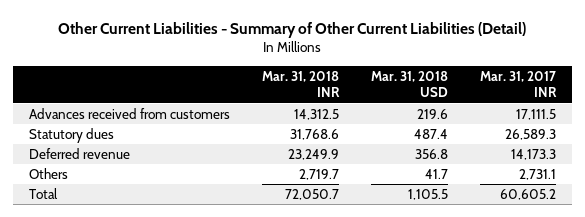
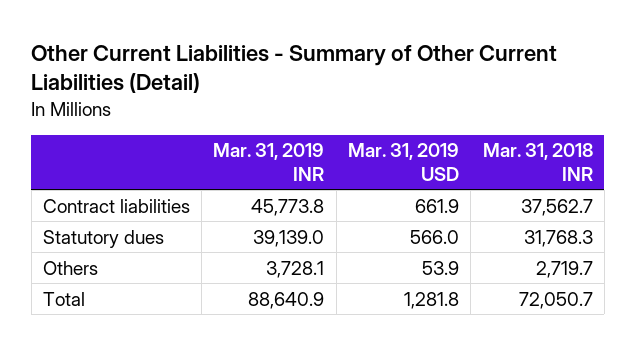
[370,71,448,98] Mar. 31, 2018 USD -> none
[479,71,557,98] Mar. 31, 2017 INR -> none
none -> [213,143,325,181] Mar. 31, 2019 INR
none -> [347,143,459,181] Mar. 31, 2019 USD
[28,107,230,119] Advances received from customers -> none
[28,147,130,159] Deferred revenue -> none
none -> [42,198,190,213] Contract liabilities
[289,128,339,140] 31,768.6 -> [523,229,593,247] 31,768.3

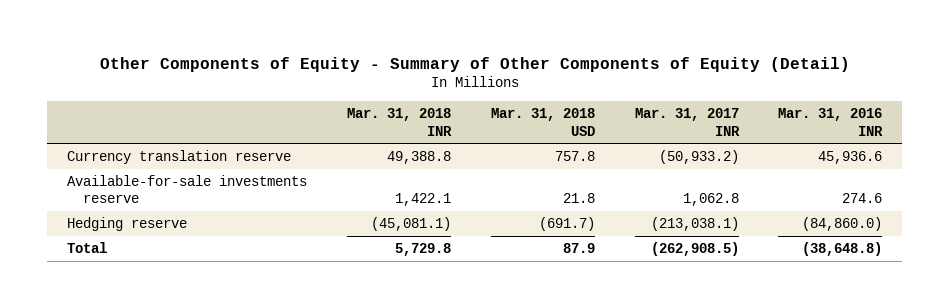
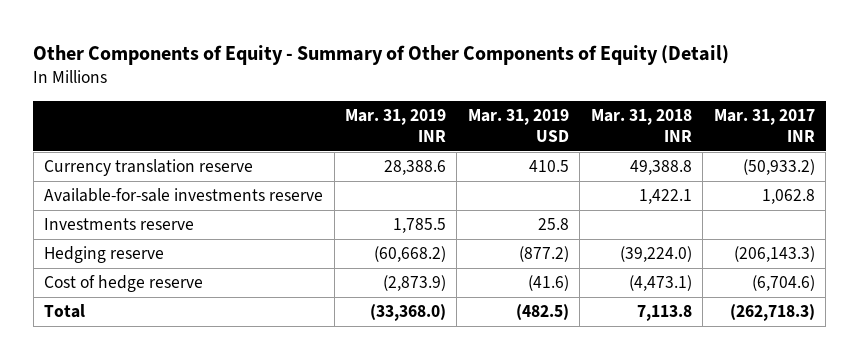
[490,108,595,136] Mar. 31, 2018 USD -> none
[778,108,884,136] Mar. 31, 2016 INR -> none
none -> [344,109,446,143] Mar. 31, 2019 INR
none -> [467,109,569,143] Mar. 31, 2019 USD
none -> [44,218,195,231] Investments reserve
[371,216,452,231] (45,081.1) -> [619,246,692,263] (39,224.0)
[650,216,739,231] (213,038.1) -> [733,246,815,263] (206,143.3)
none -> [44,275,204,293] Cost of hedge reserve
[395,242,452,256] 5,729.8 -> [636,305,692,322] 7,113.8
[650,241,739,256] (262,908.5) -> [729,304,815,322] (262,718.3)

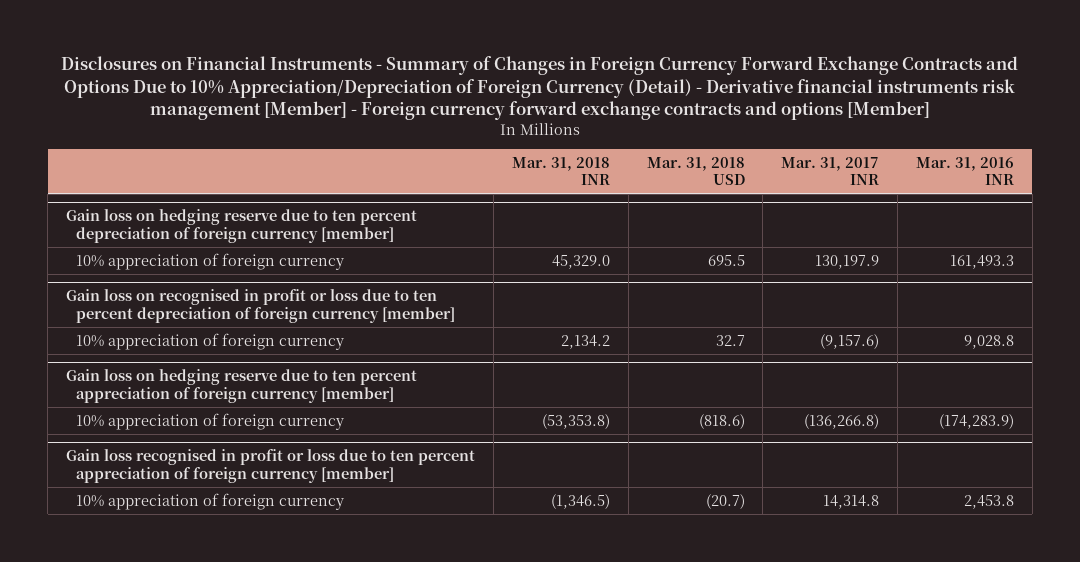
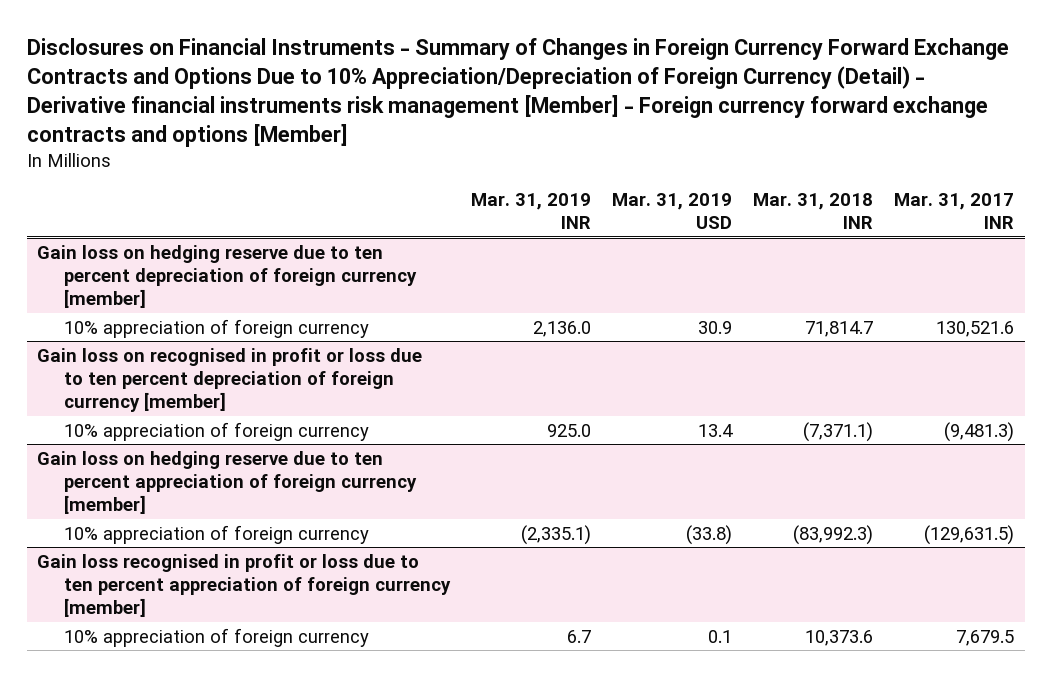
[646,156,745,185] Mar. 31, 2018 USD -> none
[915,156,1014,185] Mar. 31, 2016 INR -> none
none -> [471,192,592,229] Mar. 31, 2019 INR
none -> [612,192,733,229] Mar. 31, 2019 USD
[551,254,610,269] 45,329.0 -> [805,320,874,337] 71,814.7
[815,254,880,269] 130,197.9 -> [936,320,1015,337] 130,521.6
[560,334,610,349] 2,134.2 -> [803,421,874,442] (7,371.1)
[820,333,880,349] (9,157.6) -> [944,421,1015,442] (9,481.3)
[541,413,610,429] (53,353.8) -> [793,524,874,545] (83,992.3)
[804,413,880,429] (136,266.8) -> [924,524,1015,545] (129,631.5)
[550,493,610,509] (1,346.5) -> [805,629,874,646] 10,373.6
[823,494,880,509] 14,314.8 -> [956,629,1015,646] 7,679.5

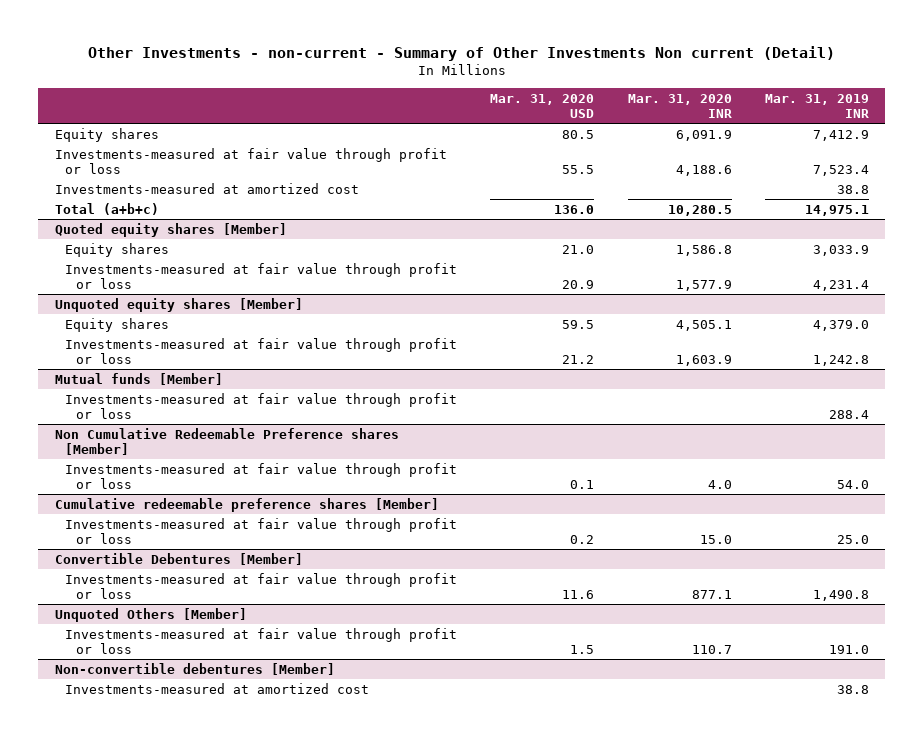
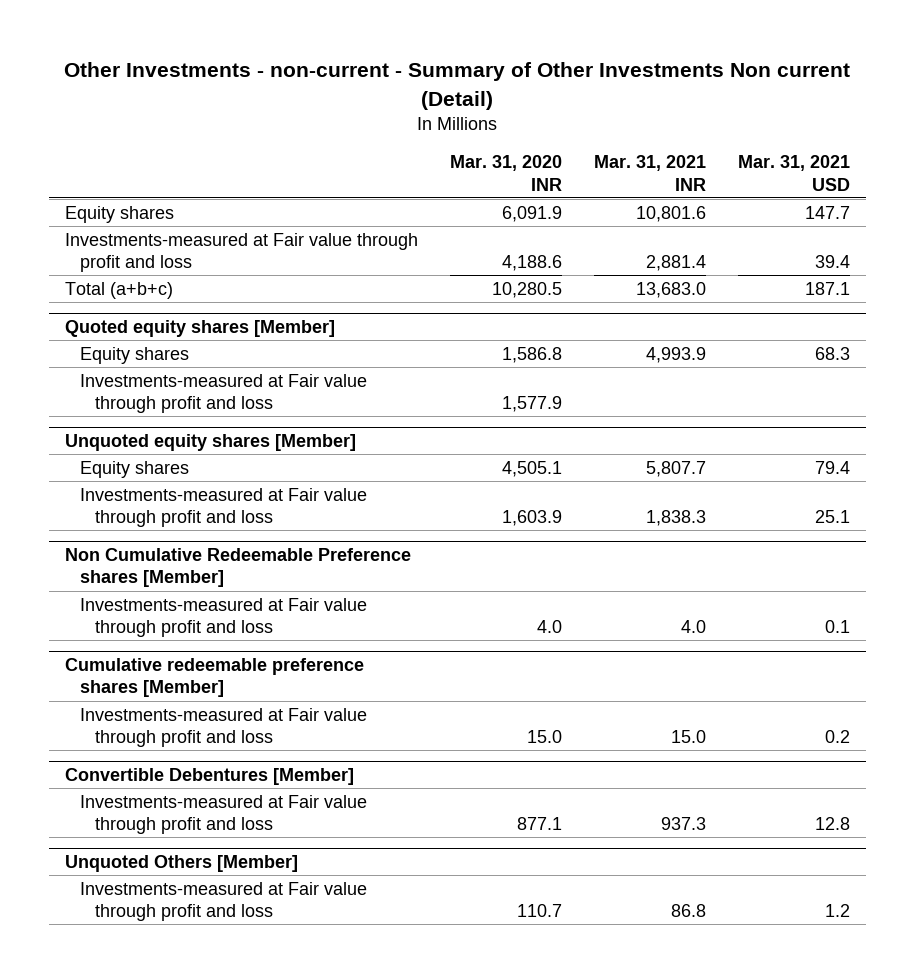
[490,93,595,118] Mar. 31, 2020 USD -> none
[764,93,869,118] Mar. 31, 2019 INR -> none
none -> [593,155,706,191] Mar. 31, 2021 INR
none -> [737,155,850,191] Mar. 31, 2021 USD
[54,182,359,194] Investments-measured at amortized cost -> none
[54,147,447,174] Investments-measured at fair value through profit or loss -> [64,232,418,273] Investments-measured at Fair value through profit and loss
[65,262,458,289] Investments-measured at fair value through profit or loss -> [79,373,367,414] Investments-measured at Fair value through profit and loss
[54,372,223,385] Mutual funds [Member] -> none
[65,392,458,419] Investments-measured at fair value through profit or loss -> none
[65,337,458,364] Investments-measured at fair value through profit or loss -> [79,487,367,528] Investments-measured at Fair value through profit and loss
[65,462,458,489] Investments-measured at fair value through profit or loss -> [79,597,367,638] Investments-measured at Fair value through profit and loss
[65,517,458,544] Investments-measured at fair value through profit or loss -> [79,707,367,748] Investments-measured at Fair value through profit and loss
[65,572,458,599] Investments-measured at fair value through profit or loss -> [79,794,367,835] Investments-measured at Fair value through profit and loss
[54,662,335,675] Non-convertible debentures [Member] -> none
[65,682,370,694] Investments-measured at amortized cost -> none
[65,627,458,654] Investments-measured at fair value through profit or loss -> [79,881,367,922] Investments-measured at Fair value through profit and loss

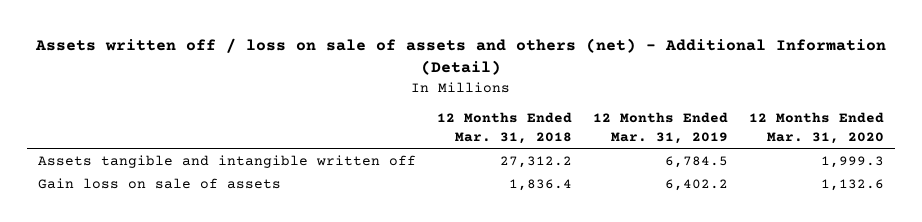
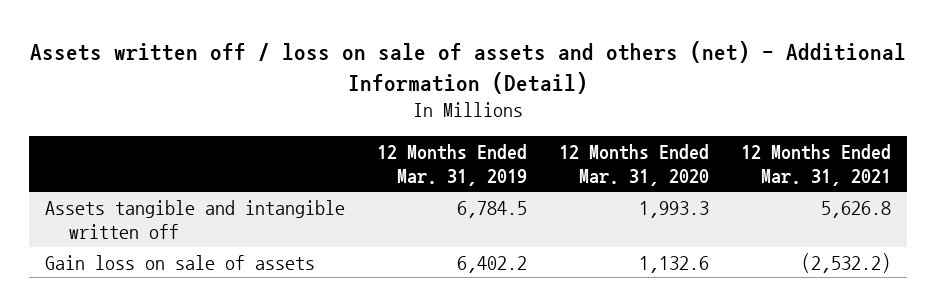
[437,111,573,144] 12 Months Ended Mar. 31, 2018 -> none
none -> [740,143,891,187] 12 Months Ended Mar. 31, 2021
[821,155,885,168] 1,999.3 -> [638,200,709,218] 1,993.3

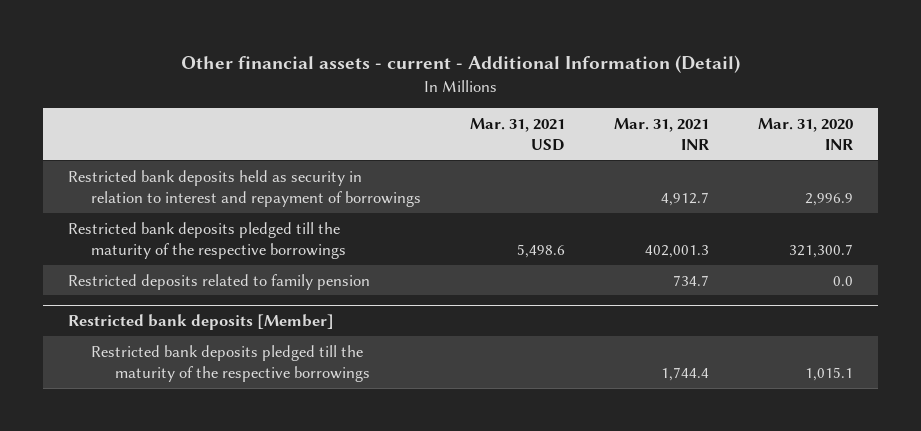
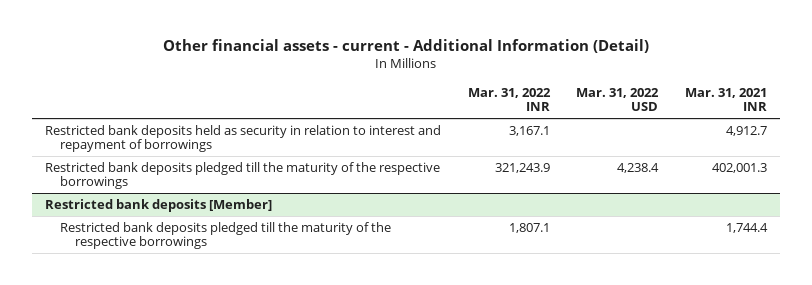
[470,117,566,152] Mar. 31, 2021 USD -> none
[758,117,854,151] Mar. 31, 2020 INR -> none
none -> [467,87,551,112] Mar. 31, 2022 INR
none -> [576,87,660,112] Mar. 31, 2022 USD
[67,273,370,290] Restricted deposits related to family pension -> none

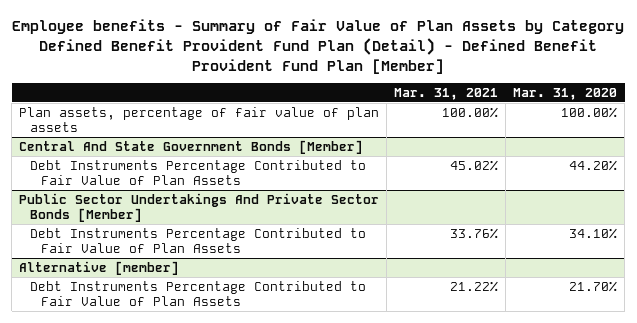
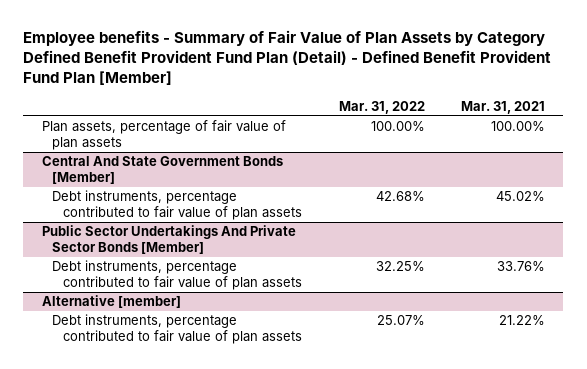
[513,88,618,101] Mar. 31, 2020 -> none
none -> [338,100,425,114] Mar. 31, 2022
[29,159,366,186] Debt Instruments Percentage Contributed to Fair Value of Plan Assets -> [52,190,303,220] Debt instruments, percentage contributed to fair value of plan assets
[29,227,366,254] Debt Instruments Percentage Contributed to Fair Value of Plan Assets -> [52,260,303,290] Debt instruments, percentage contributed to fair value of plan assets
[29,280,366,307] Debt Instruments Percentage Contributed to Fair Value of Plan Assets -> [52,314,303,344] Debt instruments, percentage contributed to fair value of plan assets

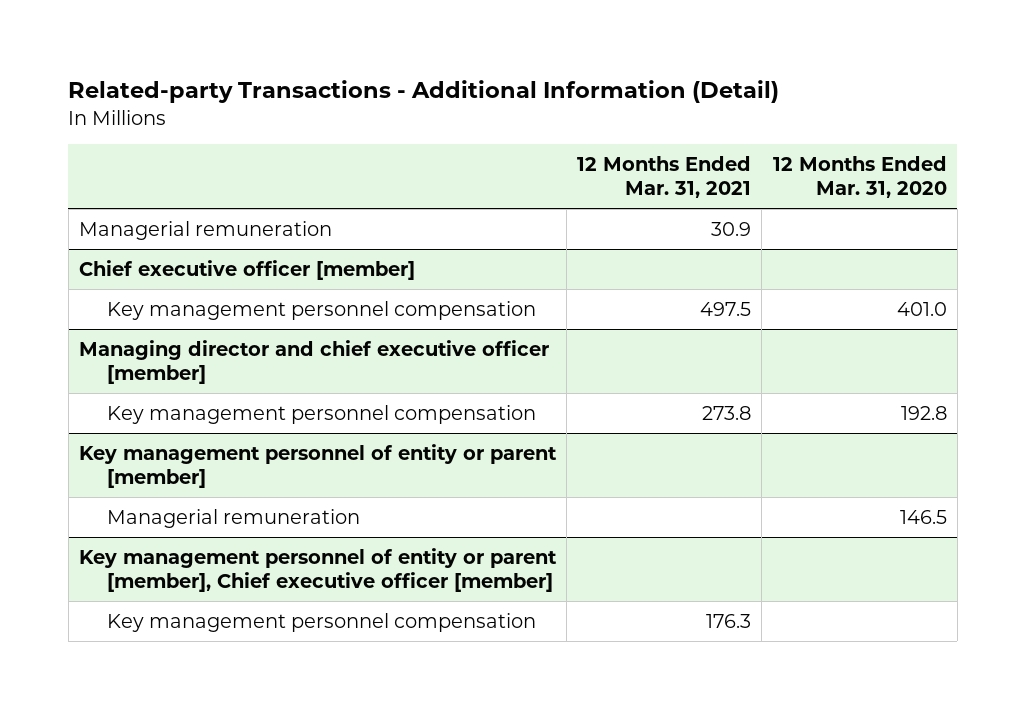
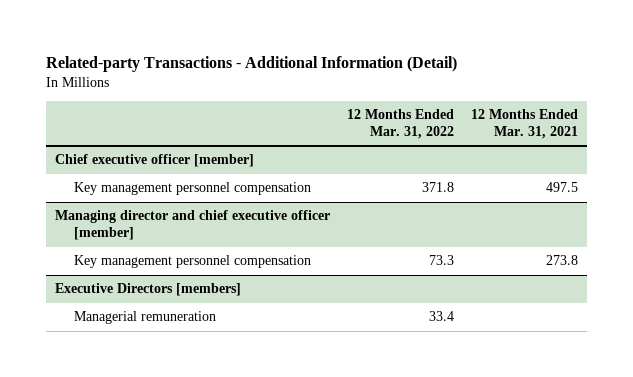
[772,155,947,199] 12 Months Ended Mar. 31, 2020 -> none
none -> [347,108,455,140] 12 Months Ended Mar. 31, 2022
[78,220,332,240] Managerial remuneration -> none
[78,443,557,489] Key management personnel of entity or parent [member] -> none
none -> [54,283,241,297] Executive Directors [members]
[78,547,557,593] Key management personnel of entity or parent [member], Chief executive officer [member] -> none
[106,612,536,632] Key management personnel compensation -> none

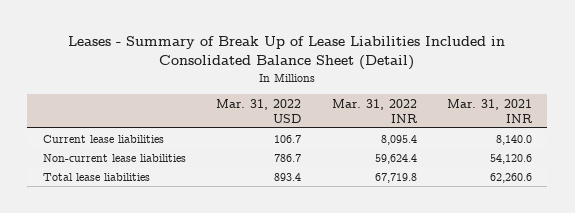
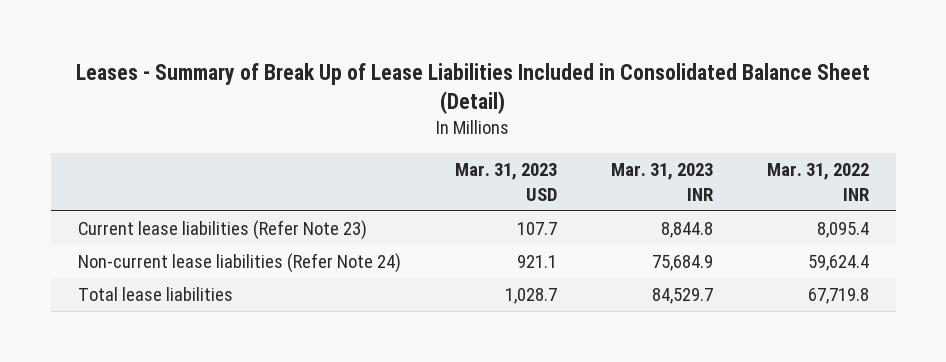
[216,98,302,123] Mar. 31, 2022 USD -> none
[447,98,534,123] Mar. 31, 2021 INR -> none
none -> [454,163,557,201] Mar. 31, 2023 USD
none -> [610,163,713,201] Mar. 31, 2023 INR
[42,134,164,143] Current lease liabilities -> [77,220,367,241] Current lease liabilities (Refer Note 23)
[42,153,186,162] Non-current lease liabilities -> [77,253,401,274] Non-current lease liabilities (Refer Note 24)

